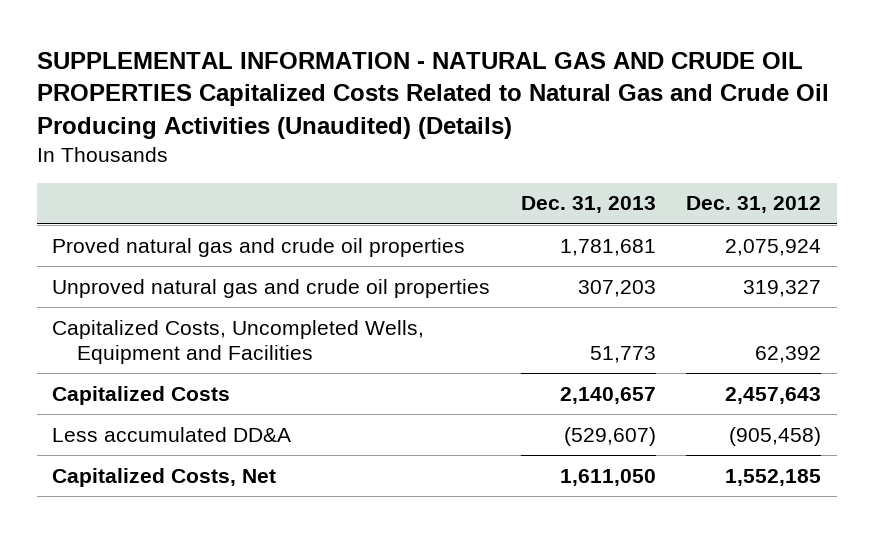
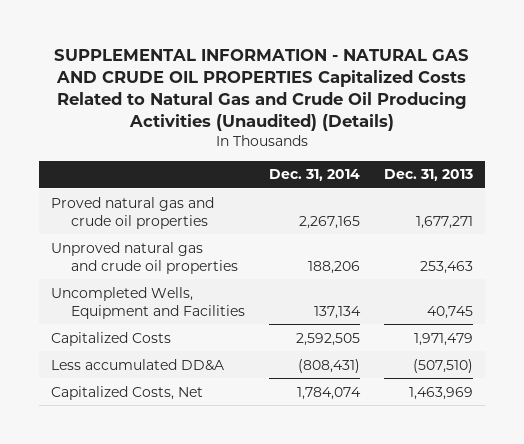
[686,196,822,214] Dec. 31, 2012 -> none
none -> [268,169,360,182] Dec. 31, 2014
[559,238,656,256] 1,781,681 -> [416,215,474,229] 1,677,271
[577,279,656,297] 307,203 -> [420,260,474,274] 253,463
[51,319,424,364] Capitalized Costs, Uncompleted Wells, Equipment and Facilities -> [50,286,245,319] Uncompleted Wells, Equipment and Facilities
[589,345,656,363] 51,773 -> [427,305,474,319] 40,745
[559,386,656,404] 2,140,657 -> [414,332,474,346] 1,971,479
[563,426,656,446] (529,607) -> [413,358,474,373] (507,510)
[559,468,656,486] 1,611,050 -> [409,386,474,400] 1,463,969

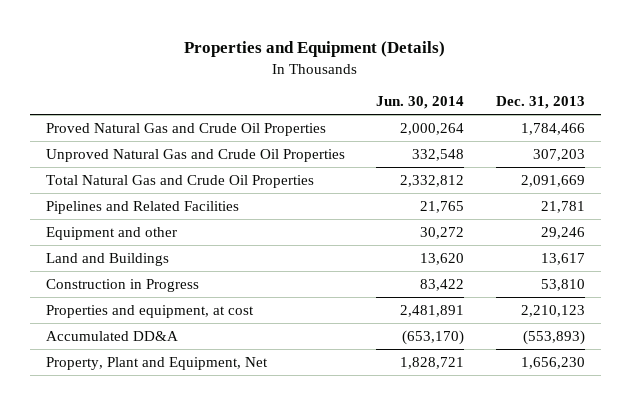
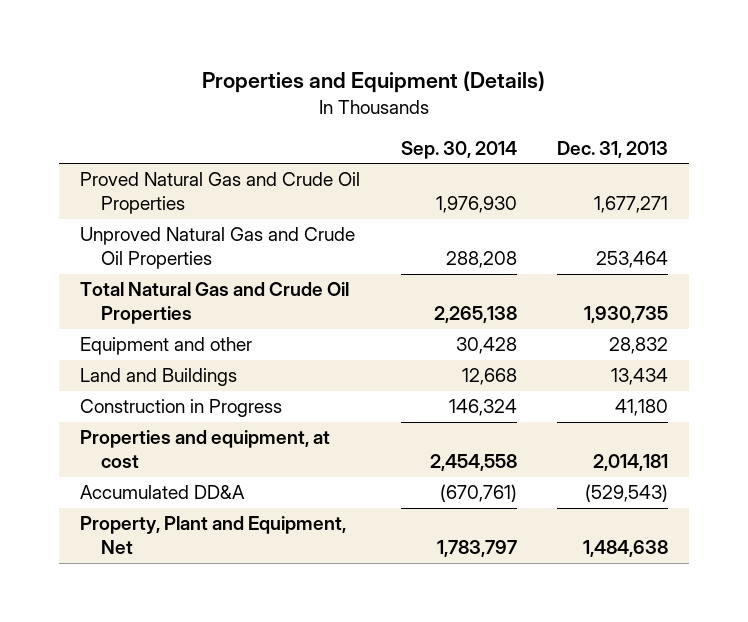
[376,96,465,110] Jun. 30, 2014 -> none
none -> [400,140,517,159] Sep. 30, 2014
[45,200,239,214] Pipelines and Related Facilities -> none
[520,122,585,135] 1,784,466 -> [594,196,669,214] 1,677,271
[532,148,585,161] 307,203 -> [596,251,669,269] 253,464
[520,174,585,187] 2,091,669 -> [584,306,669,324] 1,930,735
[540,226,585,239] 29,246 -> [609,337,669,355] 28,832
[540,252,585,265] 13,617 -> [611,368,669,386] 13,434
[540,278,585,291] 53,810 -> [615,399,669,417] 41,180
[520,304,585,317] 2,210,123 -> [593,454,669,472] 2,014,181
[522,329,585,345] (553,893) -> [585,484,669,503] (529,543)
[520,356,585,369] 1,656,230 -> [583,540,669,558] 1,484,638

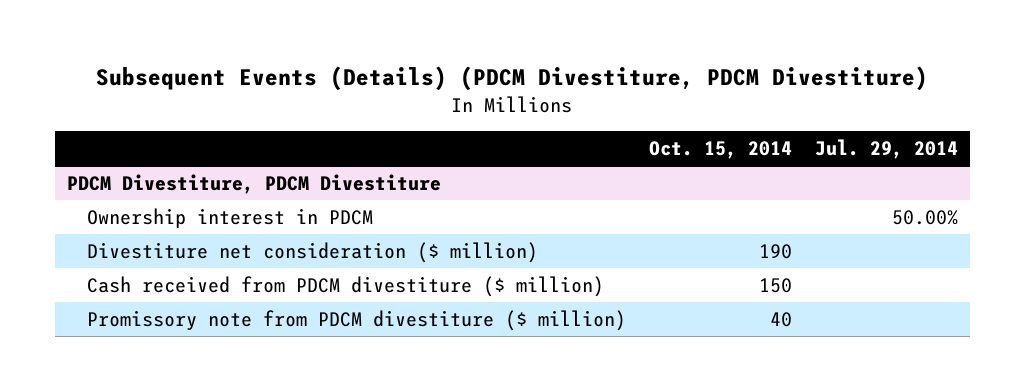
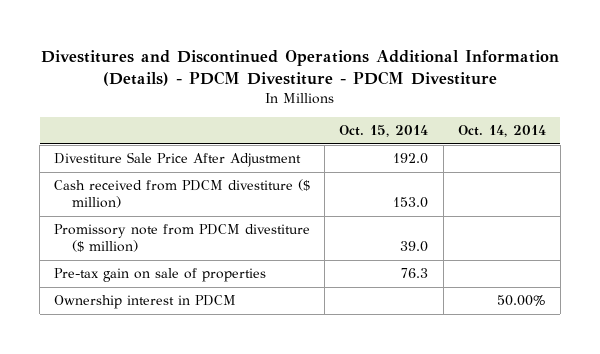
[96,66,929,92] Subsequent Events (Details) (PDCM Divestiture, PDCM Divestiture) -> [40,49,559,86] Divestitures and Discontinued Operations Additional Information (Details) - PDCM Divestiture - PDCM Divestiture
[815,139,959,160] Jul. 29, 2014 -> none
none -> [457,125,546,138] Oct. 14, 2014
[66,173,441,194] PDCM Divestiture, PDCM Divestiture -> none
none -> [54,152,302,168] Divestiture Sale Price After Adjustment
none -> [54,179,311,209] Cash received from PDCM divestiture ($ million)
none -> [54,224,311,253] Promissory note from PDCM divestiture ($ million)
none -> [54,268,267,283] Pre-tax gain on sale of properties
[86,241,538,263] Divestiture net consideration ($ million) -> none
[86,275,604,297] Cash received from PDCM divestiture ($ million) -> none
[86,309,626,331] Promissory note from PDCM divestiture ($ million) -> none

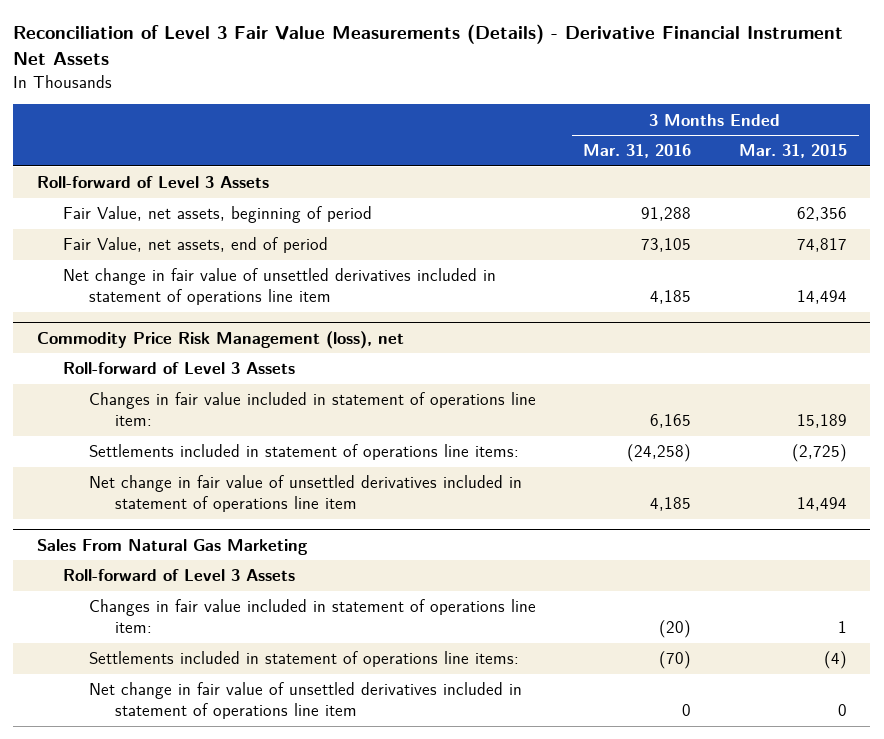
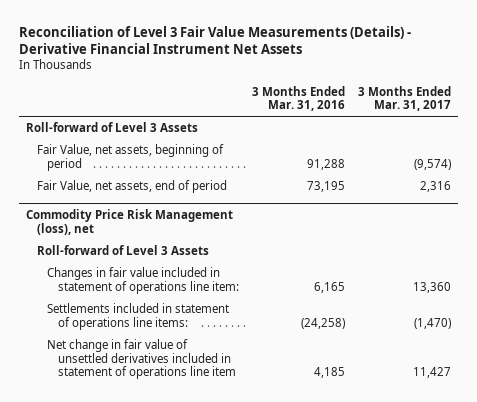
[738,144,847,159] Mar. 31, 2015 -> none
none -> [358,85,452,112] 3 Months Ended Mar. 31, 2017
[63,268,497,306] Net change in fair value of unsettled derivatives included in statement of operations line item -> none
[641,238,692,253] 73,105 -> [307,181,346,193] 73,195
[37,538,309,555] Sales From Natural Gas Marketing -> none
[63,569,296,582] Roll-forward of Level 3 Assets -> none
[89,599,537,634] Changes in fair value included in statement of operations line item: -> none
[89,651,520,668] Settlements included in statement of operations line items: -> none
[89,682,523,720] Net change in fair value of unsettled derivatives included in statement of operations line item -> none

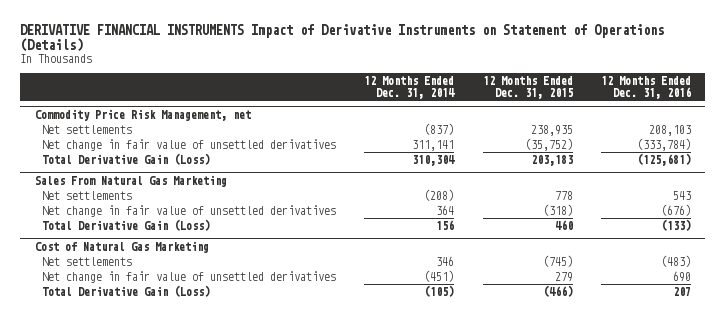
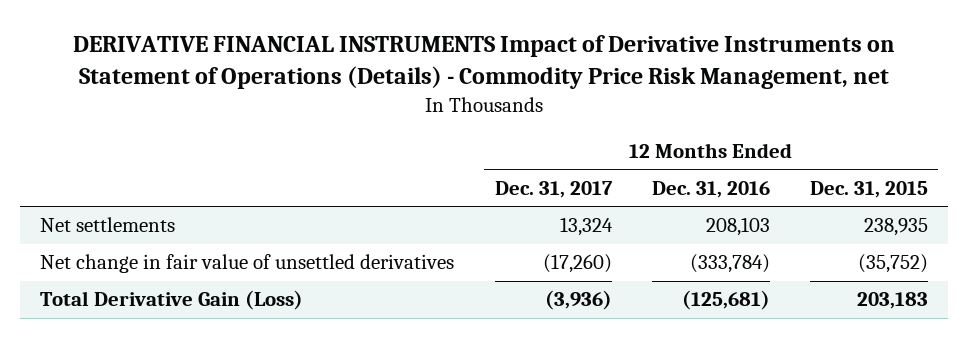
[20,24,665,53] DERIVATIVE FINANCIAL INSTRUMENTS Impact of Derivative Instruments on Statement of Operations (Details) -> [73,35,896,90] DERIVATIVE FINANCIAL INSTRUMENTS Impact of Derivative Instruments on Statement of Operations (Details) - Commodity Price Risk Management, net
[364,76,456,100] 12 Months Ended Dec. 31, 2014 -> none
none -> [494,180,613,198] Dec. 31, 2017
[34,108,251,121] Commodity Price Risk Management, net -> none
[34,174,227,187] Sales From Natural Gas Marketing -> none
[42,190,133,200] Net settlements -> none
[42,204,337,217] Net change in fair value of unsettled derivatives -> none
[42,218,211,231] Total Derivative Gain (Loss) -> none
[34,240,209,253] Cost of Natural Gas Marketing -> none
[42,256,133,266] Net settlements -> none
[42,270,337,283] Net change in fair value of unsettled derivatives -> none
[42,284,211,297] Total Derivative Gain (Loss) -> none

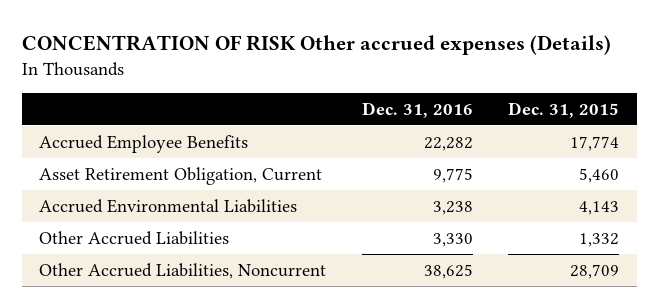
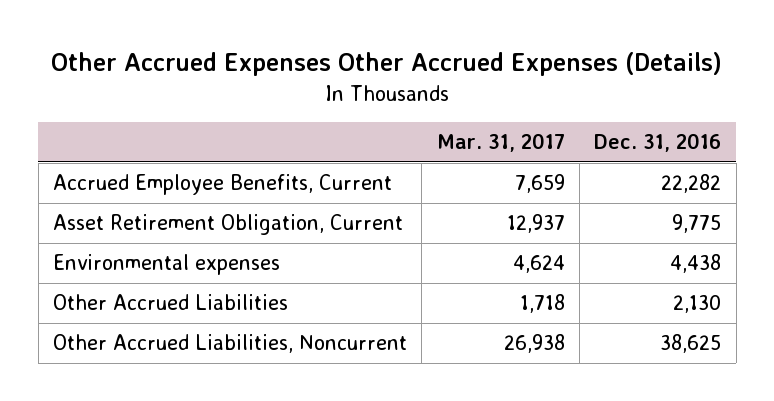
[21,35,611,56] CONCENTRATION OF RISK Other accrued expenses (Details) -> [51,52,723,77] Other Accrued Expenses Other Accrued Expenses (Details)
[508,101,620,118] Dec. 31, 2015 -> none
none -> [436,133,565,153] Mar. 31, 2017
[39,134,249,153] Accrued Employee Benefits -> [52,174,392,196] Accrued Employee Benefits, Current
[39,198,298,213] Accrued Environmental Liabilities -> [52,254,280,276] Environmental expenses
[432,200,473,215] 3,238 -> [670,254,722,274] 4,438
[432,232,473,247] 3,330 -> [673,295,722,314] 2,130

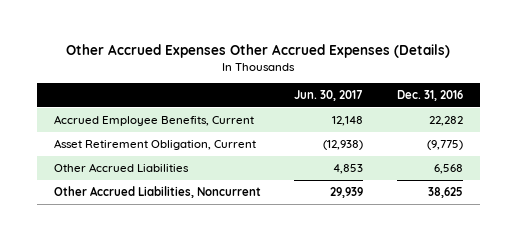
[436,133,565,153] Mar. 31, 2017 -> none
none -> [294,89,364,101] Jun. 30, 2017
[52,254,280,276] Environmental expenses -> none
[672,214,722,234] 9,775 -> [426,140,463,151] (9,775)
[673,295,722,314] 2,130 -> [433,164,463,175] 6,568

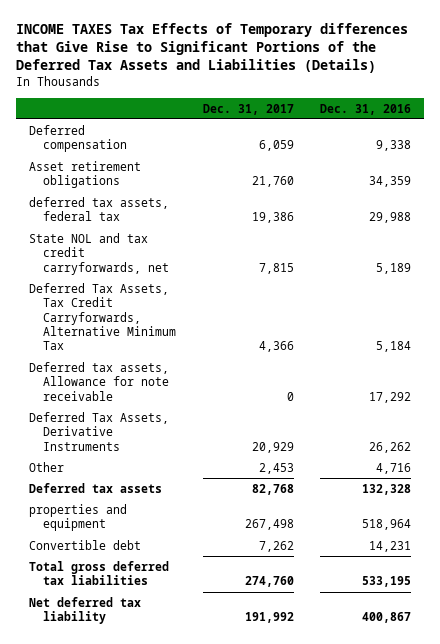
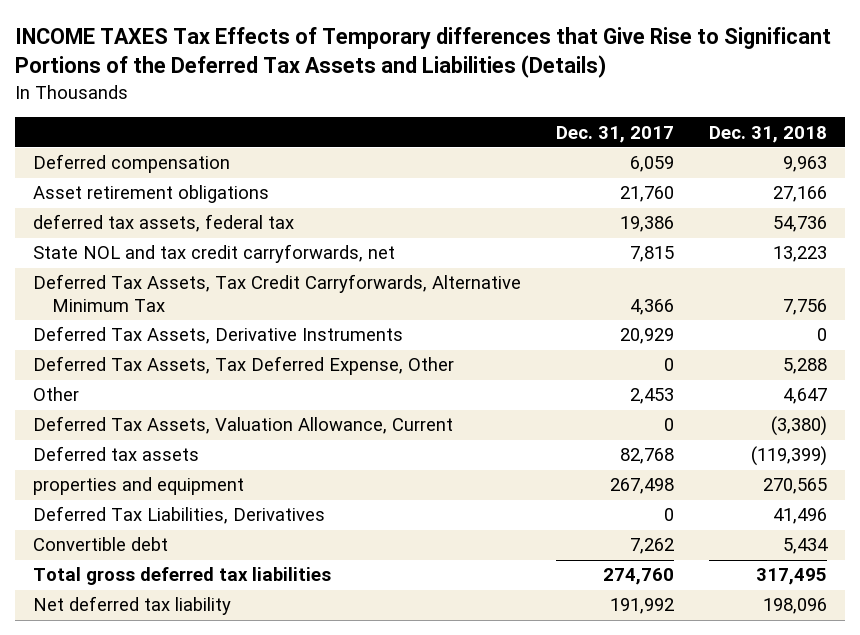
[320,103,412,115] Dec. 31, 2016 -> none
none -> [709,125,828,143] Dec. 31, 2018
[29,361,170,401] Deferred tax assets, Allowance for note receivable -> none
none -> [32,356,454,376] Deferred Tax Assets, Tax Deferred Expense, Other
none -> [32,416,453,435] Deferred Tax Assets, Valuation Allowance, Current
none -> [32,506,325,525] Deferred Tax Liabilities, Derivatives

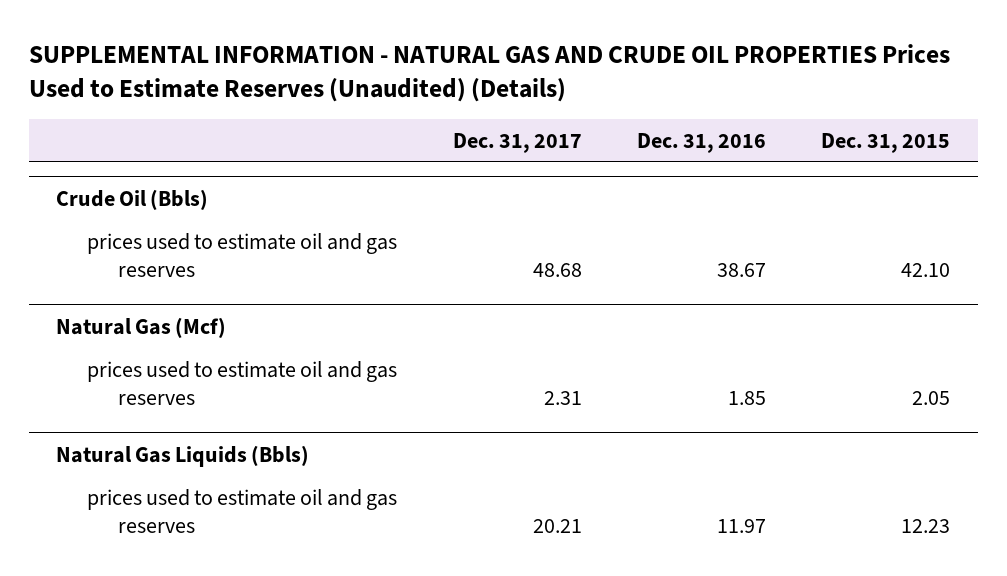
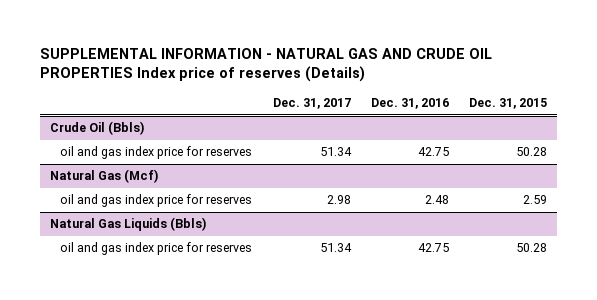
[28,43,950,102] SUPPLEMENTAL INFORMATION - NATURAL GAS AND CRUDE OIL PROPERTIES Prices Used to Estimate Reserves (Unaudited) (Details) -> [39,48,492,83] SUPPLEMENTAL INFORMATION - NATURAL GAS AND CRUDE OIL PROPERTIES Index price of reserves (Details)
[87,232,398,277] prices used to estimate oil and gas reserves -> none
none -> [60,146,253,160] oil and gas index price for reserves
[87,360,398,405] prices used to estimate oil and gas reserves -> none
none -> [60,194,253,208] oil and gas index price for reserves
[87,488,398,533] prices used to estimate oil and gas reserves -> none
none -> [60,242,253,256] oil and gas index price for reserves

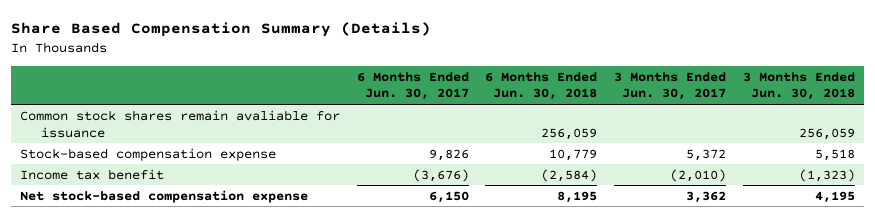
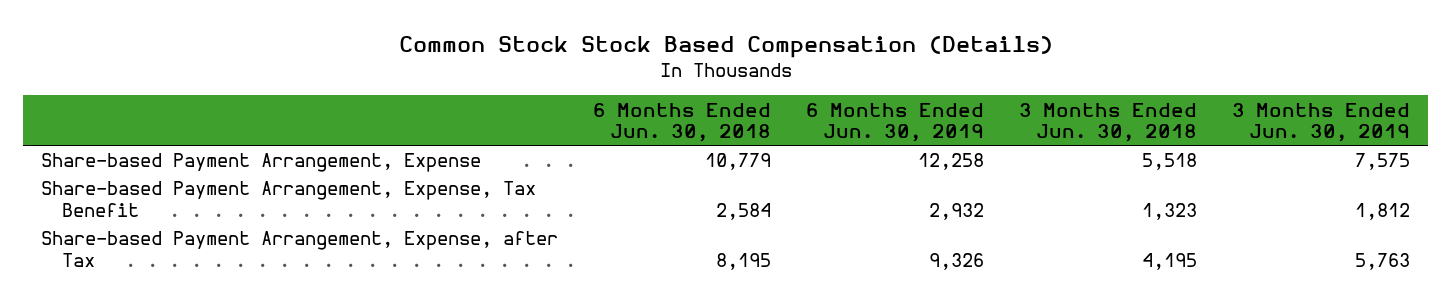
[11,21,432,37] Share Based Compensation Summary (Details) -> [398,36,1053,59] Common Stock Stock Based Compensation (Details)
[356,71,469,101] 6 Months Ended Jun. 30, 2017 -> none
[614,71,727,101] 3 Months Ended Jun. 30, 2017 -> none
none -> [806,102,985,142] 6 Months Ended Jun. 30, 2019
none -> [1232,102,1411,142] 3 Months Ended Jun. 30, 2019
[19,109,340,138] Common stock shares remain avaliable for issuance -> none
[19,147,276,161] Stock-based compensation expense -> [40,153,481,173] Share-based Payment Arrangement, Expense
[19,168,164,180] Income tax benefit -> [40,181,536,217] Share-based Payment Arrangement, Expense, Tax Benefit
[541,168,598,182] (2,584) -> [716,202,772,220] 2,584
[799,168,856,182] (1,323) -> [1142,202,1198,220] 1,323
[19,189,308,203] Net stock-based compensation expense -> [40,231,558,267] Share-based Payment Arrangement, Expense, after Tax

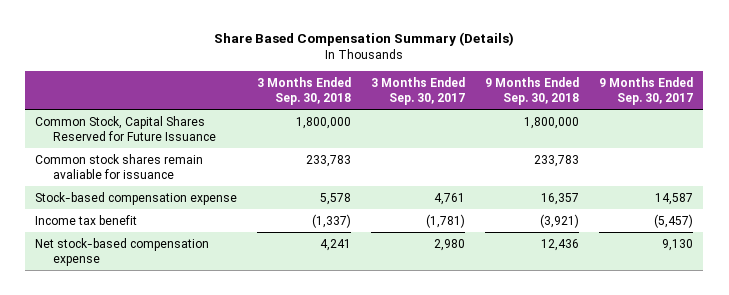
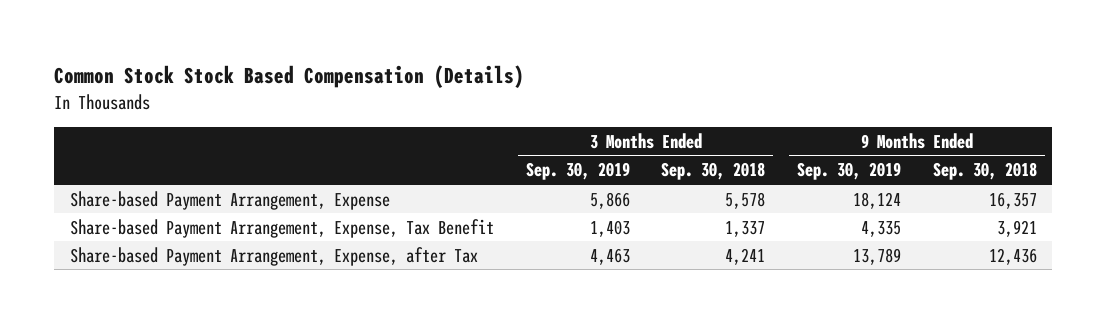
[214,32,515,47] Share Based Compensation Summary (Details) -> [54,65,525,89] Common Stock Stock Based Compensation (Details)
[371,76,466,105] 3 Months Ended Sep. 30, 2017 -> none
[599,76,694,105] 9 Months Ended Sep. 30, 2017 -> none
none -> [525,162,630,181] Sep. 30, 2019
none -> [797,162,902,181] Sep. 30, 2019
[35,115,216,141] Common Stock, Capital Shares Reserved for Future Issuance -> none
[35,153,204,179] Common stock shares remain avaliable for issuance -> none
[35,191,238,205] Stock-based compensation expense -> [70,190,391,210] Share-based Payment Arrangement, Expense
[35,214,138,225] Income tax benefit -> [70,218,495,238] Share-based Payment Arrangement, Expense, Tax Benefit
[312,213,352,228] (1,337) -> [725,220,766,237] 1,337
[540,213,580,228] (3,921) -> [996,219,1037,237] 3,921
[35,237,210,266] Net stock-based compensation expense -> [70,246,479,266] Share-based Payment Arrangement, Expense, after Tax

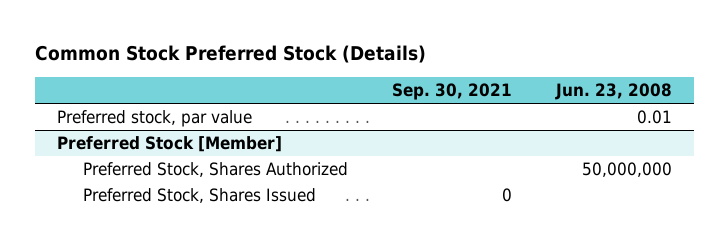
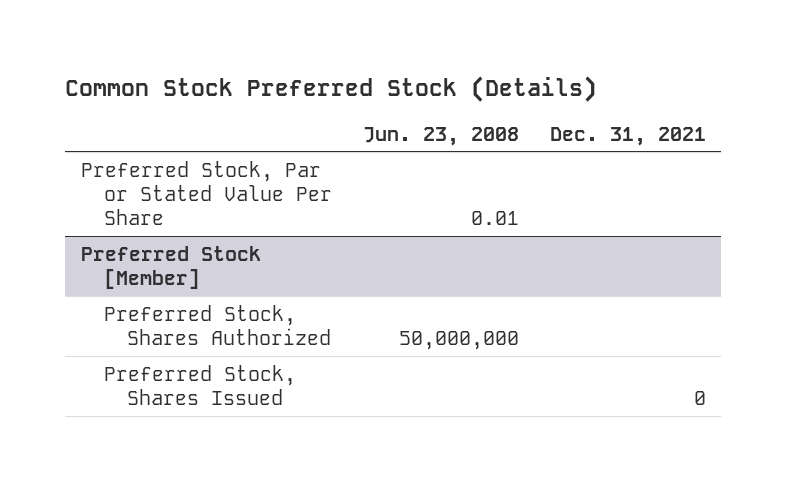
[391,83,512,101] Sep. 30, 2021 -> none
none -> [549,126,706,146] Dec. 31, 2021
[56,110,252,128] Preferred stock, par value -> [80,160,332,226] Preferred Stock, Par or Stated Value Per Share

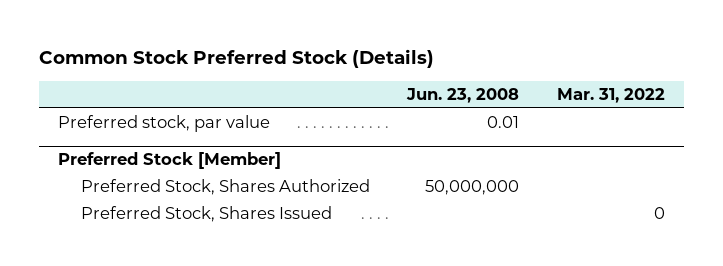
[549,126,706,146] Dec. 31, 2021 -> none
none -> [557,87,666,103] Mar. 31, 2022
[80,160,332,226] Preferred Stock, Par or Stated Value Per Share -> [58,115,271,133] Preferred stock, par value

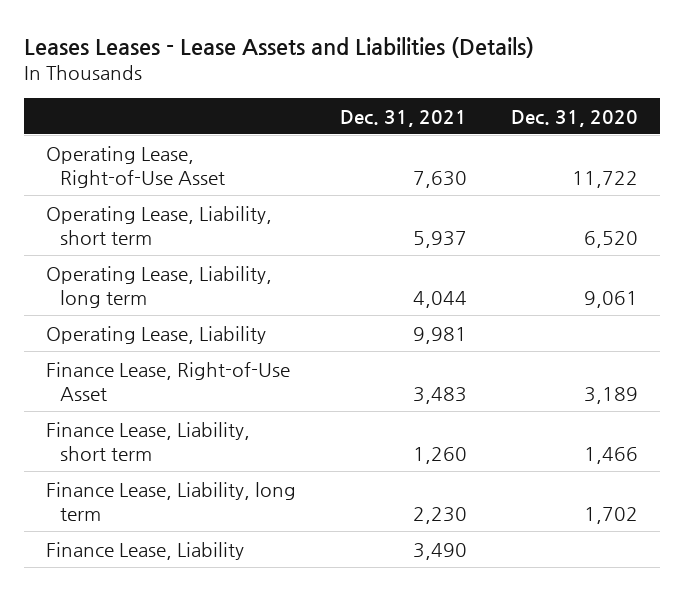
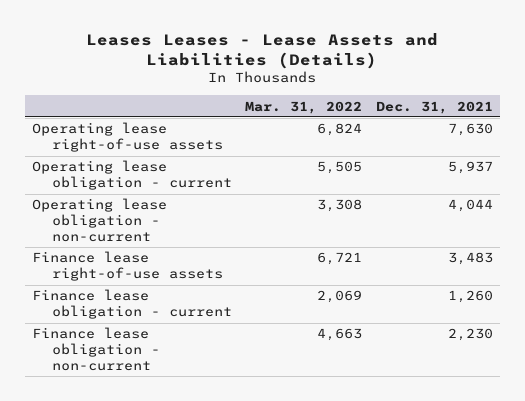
[510,109,638,127] Dec. 31, 2020 -> none
none -> [245,100,363,114] Mar. 31, 2022
[45,325,266,344] Operating Lease, Liability -> none
[45,541,244,560] Finance Lease, Liability -> none
[45,145,226,189] Operating Lease, Right-of-Use Asset -> [31,122,223,153] Operating lease right-of-use assets
[45,205,272,246] Operating Lease, Liability, short term -> [31,160,232,191] Operating lease obligation - current
[45,265,272,309] Operating Lease, Liability, long term -> [31,198,167,242] Operating lease obligation - non-current
[45,361,290,402] Finance Lease, Right-of-Use Asset -> [31,251,223,282] Finance lease right-of-use assets
[45,421,250,462] Finance Lease, Liability, short term -> [31,289,232,320] Finance lease obligation - current
[45,481,296,522] Finance Lease, Liability, long term -> [31,327,160,371] Finance lease obligation - non-current

